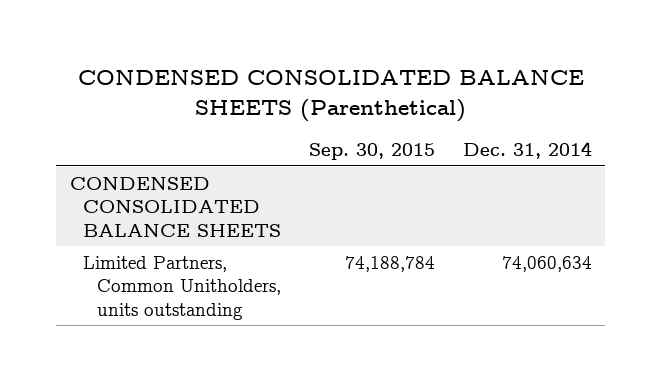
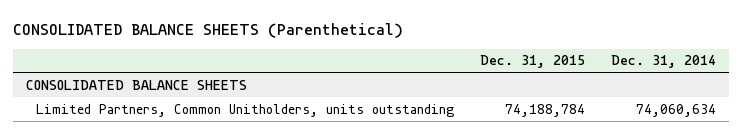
[77,70,584,122] CONDENSED CONSOLIDATED BALANCE SHEETS (Parenthetical) -> [13,22,404,38] CONSOLIDATED BALANCE SHEETS (Parenthetical)
[308,143,435,161] Sep. 30, 2015 -> none
none -> [480,55,586,69] Dec. 31, 2015
[69,176,282,237] CONDENSED CONSOLIDATED BALANCE SHEETS -> [26,79,248,90] CONSOLIDATED BALANCE SHEETS

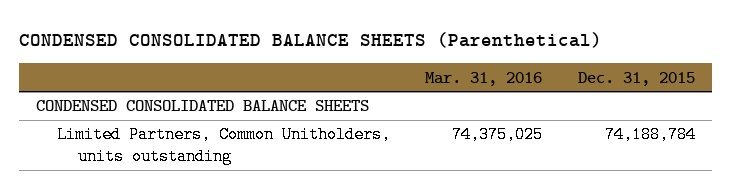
[13,22,404,38] CONSOLIDATED BALANCE SHEETS (Parenthetical) -> [18,32,602,49] CONDENSED CONSOLIDATED BALANCE SHEETS (Parenthetical)
[611,55,717,69] Dec. 31, 2014 -> none
none -> [425,71,543,86] Mar. 31, 2016
[26,79,248,90] CONSOLIDATED BALANCE SHEETS -> [36,100,370,112] CONDENSED CONSOLIDATED BALANCE SHEETS

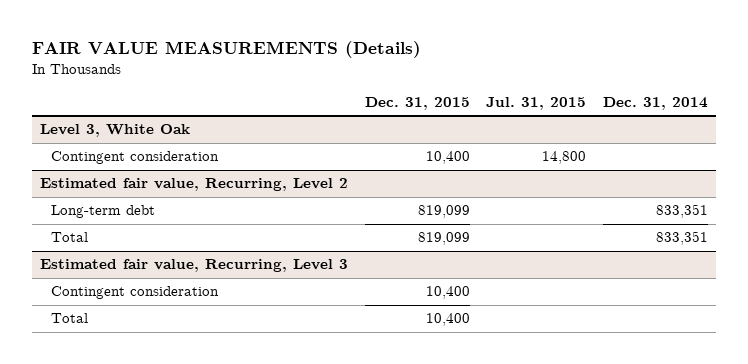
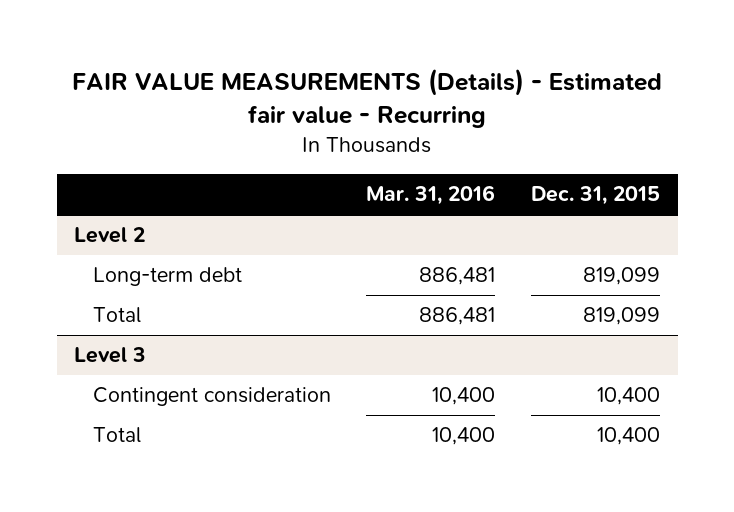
[32,41,422,59] FAIR VALUE MEASUREMENTS (Details) -> [72,68,663,129] FAIR VALUE MEASUREMENTS (Details) - Estimated fair value - Recurring
[486,96,587,110] Jul. 31, 2015 -> none
[602,96,708,110] Dec. 31, 2014 -> none
none -> [366,185,496,206] Mar. 31, 2016
[40,124,191,138] Level 3, White Oak -> none
[51,151,220,165] Contingent consideration -> none
[40,178,349,192] Estimated fair value, Recurring, Level 2 -> none
none -> [74,227,146,244] Level 2
[40,259,349,273] Estimated fair value, Recurring, Level 3 -> none
none -> [74,347,147,364] Level 3

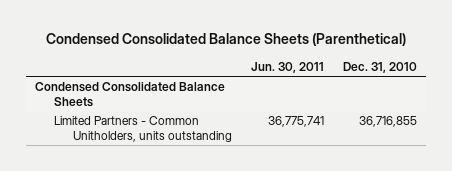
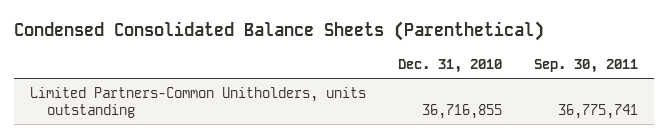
[251,61,325,73] Jun. 30, 2011 -> none
none -> [533,59,638,74] Sep. 30, 2011
[34,82,225,107] Condensed Consolidated Balance Sheets -> none
[54,116,233,142] Limited Partners - Common Unitholders, units outstanding -> [29,87,366,118] Limited Partners-Common Unitholders, units outstanding

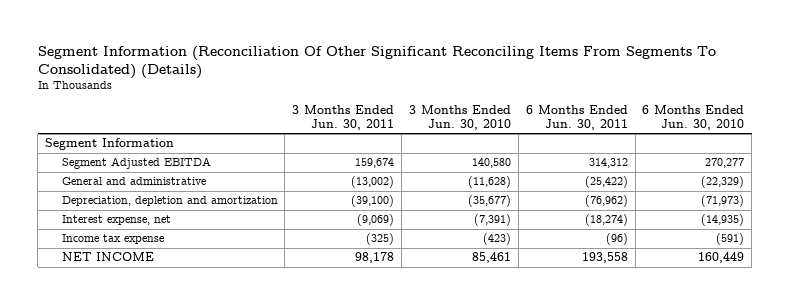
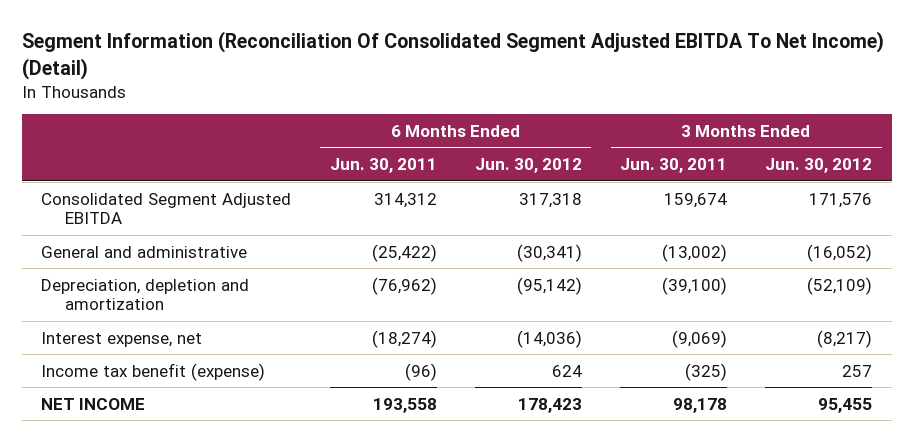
[37,45,716,79] Segment Information (Reconciliation Of Other Significant Reconciling Items From Segments To Consolidated) (Details) -> [22,31,885,80] Segment Information (Reconciliation Of Consolidated Segment Adjusted EBITDA To Net Income) (Detail)
[408,105,511,130] 3 Months Ended Jun. 30, 2010 -> none
[642,105,745,130] 6 Months Ended Jun. 30, 2010 -> none
none -> [474,158,582,174] Jun. 30, 2012
none -> [765,158,873,174] Jun. 30, 2012
[44,138,174,151] Segment Information -> none
[61,157,211,170] Segment Adjusted EBITDA -> [41,192,292,225] Consolidated Segment Adjusted EBITDA
[61,234,164,245] Income tax expense -> [41,362,266,381] Income tax benefit (expense)

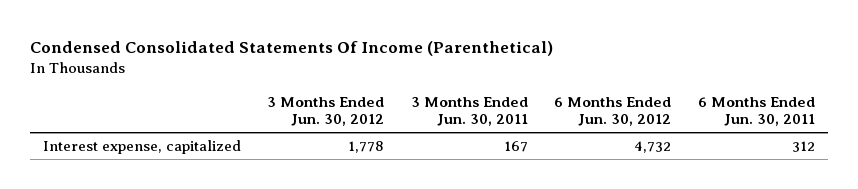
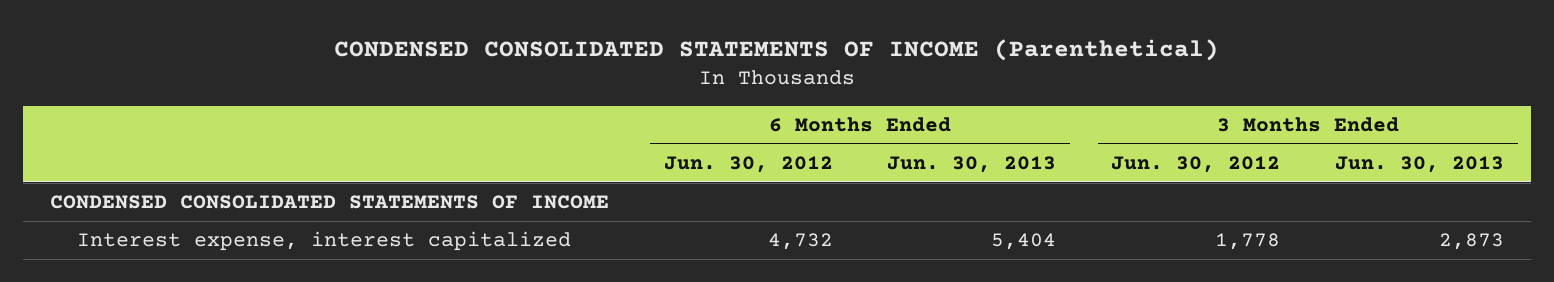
[29,41,553,57] Condensed Consolidated Statements Of Income (Parenthetical) -> [333,38,1219,61] CONDENSED CONSOLIDATED STATEMENTS OF INCOME (Parenthetical)
[410,96,528,127] 3 Months Ended Jun. 30, 2011 -> none
[697,96,815,127] 6 Months Ended Jun. 30, 2011 -> none
none -> [887,155,1057,173] Jun. 30, 2013
none -> [1334,155,1504,173] Jun. 30, 2013
none -> [49,195,609,210] CONDENSED CONSOLIDATED STATEMENTS OF INCOME
[43,140,242,155] Interest expense, capitalized -> [76,231,571,252] Interest expense, interest capitalized

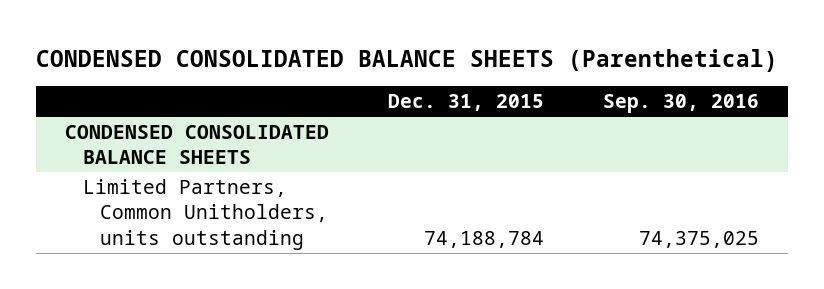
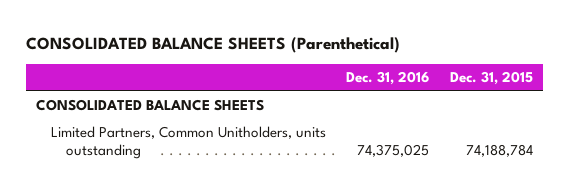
[35,48,778,72] CONDENSED CONSOLIDATED BALANCE SHEETS (Parenthetical) -> [25,36,400,53] CONSOLIDATED BALANCE SHEETS (Parenthetical)
[602,94,759,114] Sep. 30, 2016 -> none
none -> [346,71,430,86] Dec. 31, 2016
[65,125,330,165] CONDENSED CONSOLIDATED BALANCE SHEETS -> [36,99,265,112] CONSOLIDATED BALANCE SHEETS

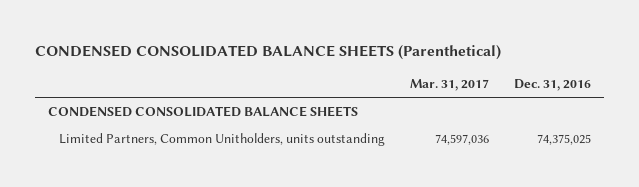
[25,36,400,53] CONSOLIDATED BALANCE SHEETS (Parenthetical) -> [35,45,502,61] CONDENSED CONSOLIDATED BALANCE SHEETS (Parenthetical)
[449,71,533,86] Dec. 31, 2015 -> none
none -> [409,79,489,92] Mar. 31, 2017
[36,99,265,112] CONSOLIDATED BALANCE SHEETS -> [47,105,358,117] CONDENSED CONSOLIDATED BALANCE SHEETS

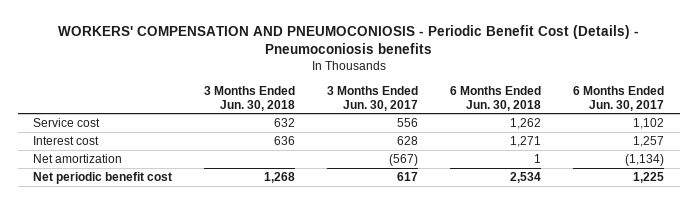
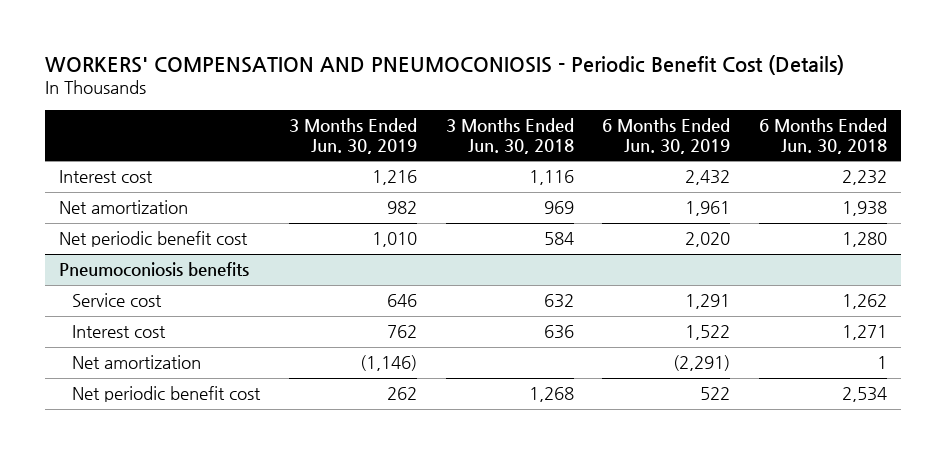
[57,24,639,55] WORKERS' COMPENSATION AND PNEUMOCONIOSIS - Periodic Benefit Cost (Details) - Pneumoconiosis benefits -> [44,54,844,75] WORKERS' COMPENSATION AND PNEUMOCONIOSIS - Periodic Benefit Cost (Details)
[327,85,419,111] 3 Months Ended Jun. 30, 2017 -> none
[573,85,665,111] 6 Months Ended Jun. 30, 2017 -> none
none -> [288,118,417,154] 3 Months Ended Jun. 30, 2019
none -> [602,118,731,154] 6 Months Ended Jun. 30, 2019
none -> [58,170,153,184] Interest cost
none -> [58,200,188,215] Net amortization
none -> [58,231,248,248] Net periodic benefit cost
none -> [58,262,249,278] Pneumoconiosis benefits

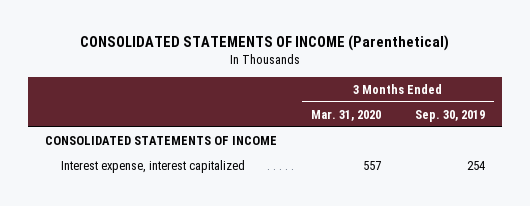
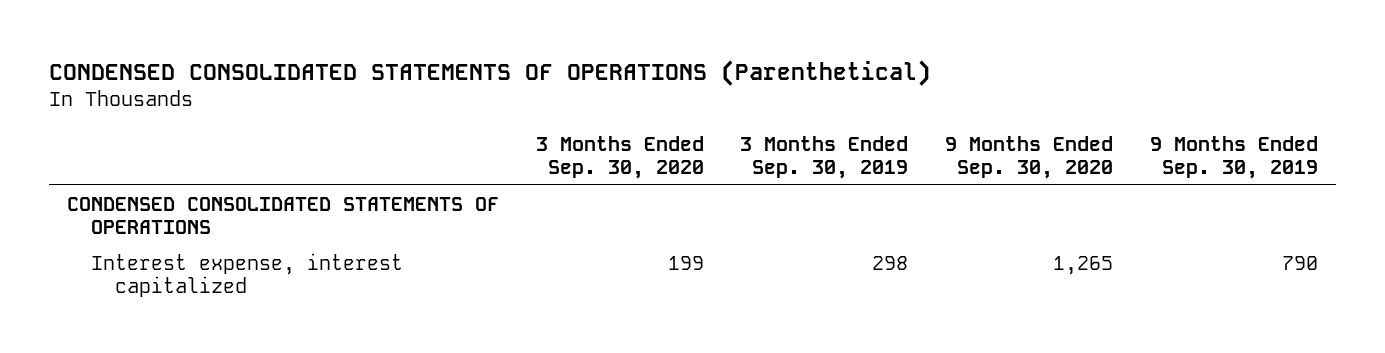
[79,35,449,52] CONSOLIDATED STATEMENTS OF INCOME (Parenthetical) -> [48,59,931,86] CONDENSED CONSOLIDATED STATEMENTS OF OPERATIONS (Parenthetical)
[310,109,381,121] Mar. 31, 2020 -> none
none -> [535,136,704,179] 3 Months Ended Sep. 30, 2020
none -> [944,136,1113,179] 9 Months Ended Sep. 30, 2020
none -> [1149,136,1318,179] 9 Months Ended Sep. 30, 2019
[44,135,277,145] CONSOLIDATED STATEMENTS OF INCOME -> [67,196,500,234] CONDENSED CONSOLIDATED STATEMENTS OF OPERATIONS
[467,160,486,170] 254 -> [872,255,909,270] 298

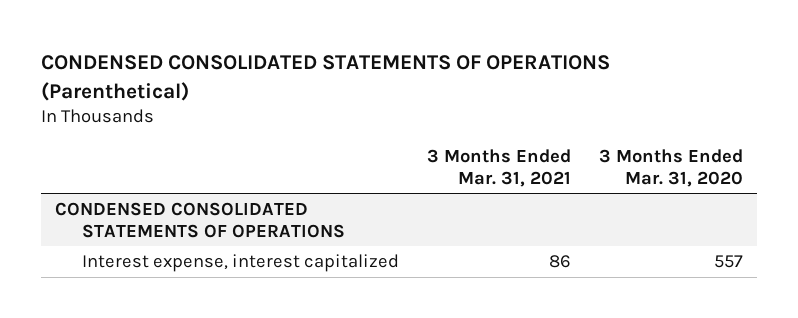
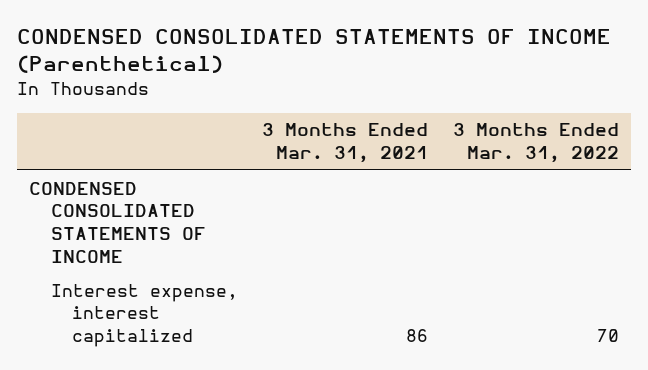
[40,55,610,101] CONDENSED CONSOLIDATED STATEMENTS OF OPERATIONS (Parenthetical) -> [16,28,611,74] CONDENSED CONSOLIDATED STATEMENTS OF INCOME (Parenthetical)
[598,148,743,187] 3 Months Ended Mar. 31, 2020 -> none
none -> [452,123,619,164] 3 Months Ended Mar. 31, 2022
[54,202,345,238] CONDENSED CONSOLIDATED STATEMENTS OF OPERATIONS -> [28,181,206,263] CONDENSED CONSOLIDATED STATEMENTS OF INCOME

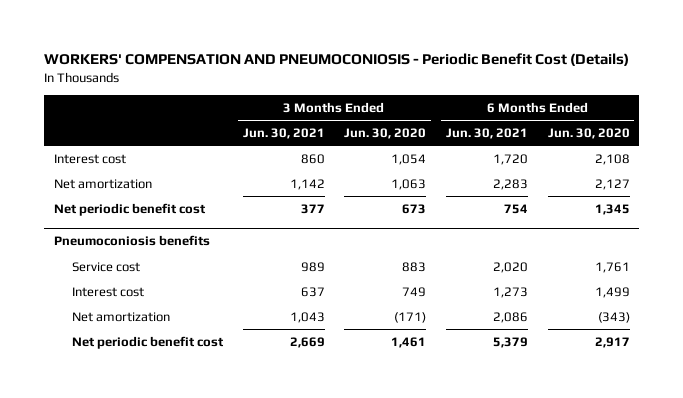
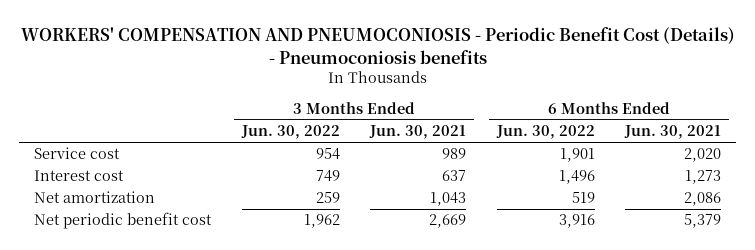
[43,53,629,67] WORKERS' COMPENSATION AND PNEUMOCONIOSIS - Periodic Benefit Cost (Details) -> [20,27,735,64] WORKERS' COMPENSATION AND PNEUMOCONIOSIS - Periodic Benefit Cost (Details) - Pneumoconiosis benefits
[344,127,427,139] Jun. 30, 2020 -> none
[547,127,630,139] Jun. 30, 2020 -> none
none -> [240,125,340,140] Jun. 30, 2022
none -> [495,125,595,140] Jun. 30, 2022
[53,153,126,164] Interest cost -> none
[53,178,152,189] Net amortization -> none
[53,202,206,216] Net periodic benefit cost -> none
[53,235,210,247] Pneumoconiosis benefits -> none

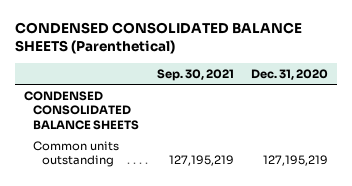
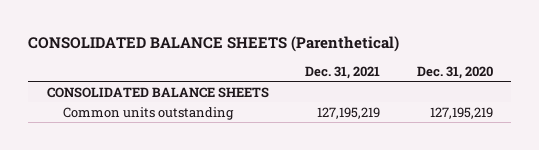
[15,22,303,55] CONDENSED CONSOLIDATED BALANCE SHEETS (Parenthetical) -> [28,36,400,53] CONSOLIDATED BALANCE SHEETS (Parenthetical)
[156,68,234,81] Sep. 30, 2021 -> none
none -> [305,65,381,79] Dec. 31, 2021
[24,90,140,130] CONDENSED CONSOLIDATED BALANCE SHEETS -> [46,86,269,98] CONSOLIDATED BALANCE SHEETS

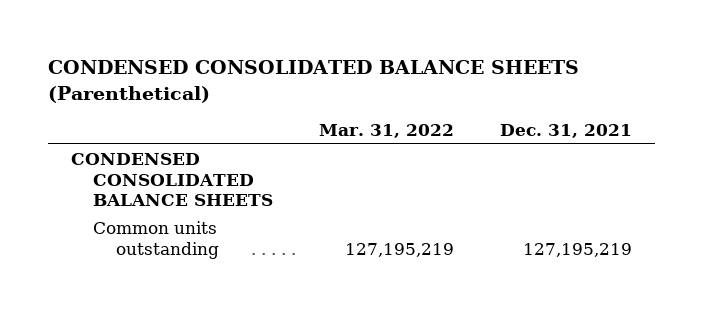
[28,36,400,53] CONSOLIDATED BALANCE SHEETS (Parenthetical) -> [47,59,579,103] CONDENSED CONSOLIDATED BALANCE SHEETS (Parenthetical)
[416,65,493,79] Dec. 31, 2020 -> none
none -> [318,124,454,139] Mar. 31, 2022
[46,86,269,98] CONSOLIDATED BALANCE SHEETS -> [70,152,274,207] CONDENSED CONSOLIDATED BALANCE SHEETS

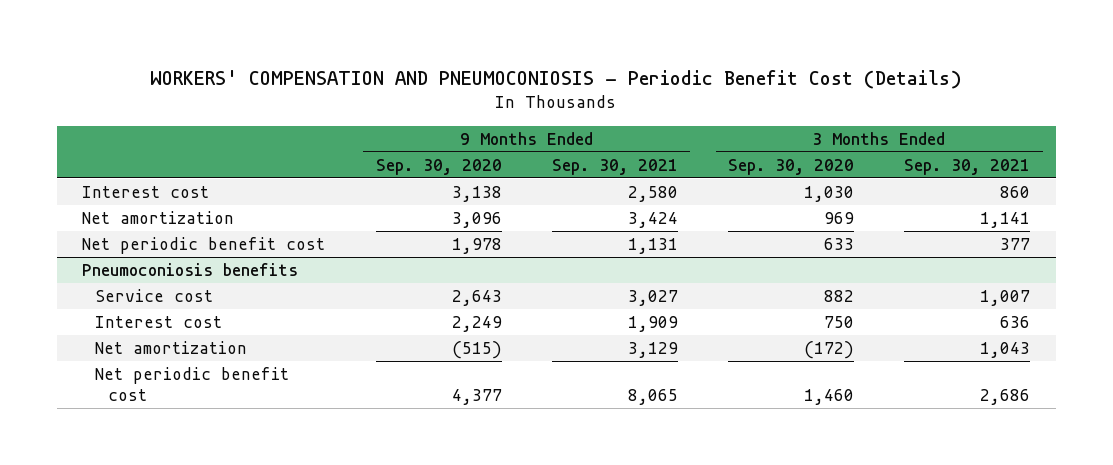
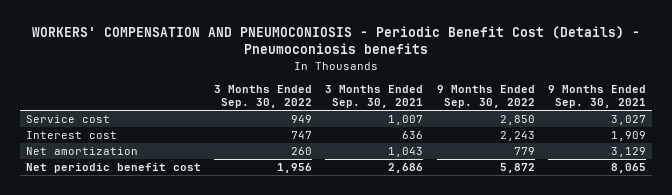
[150,69,963,89] WORKERS' COMPENSATION AND PNEUMOCONIOSIS - Periodic Benefit Cost (Details) -> [31,26,640,55] WORKERS' COMPENSATION AND PNEUMOCONIOSIS - Periodic Benefit Cost (Details) - Pneumoconiosis benefits
[375,158,502,175] Sep. 30, 2020 -> none
[728,158,855,175] Sep. 30, 2020 -> none
none -> [214,85,313,109] 3 Months Ended Sep. 30, 2022
none -> [436,85,535,109] 9 Months Ended Sep. 30, 2022
[82,186,210,199] Interest cost -> none
[82,211,235,225] Net amortization -> none
[82,237,326,255] Net periodic benefit cost -> none
[82,263,299,277] Pneumoconiosis benefits -> none

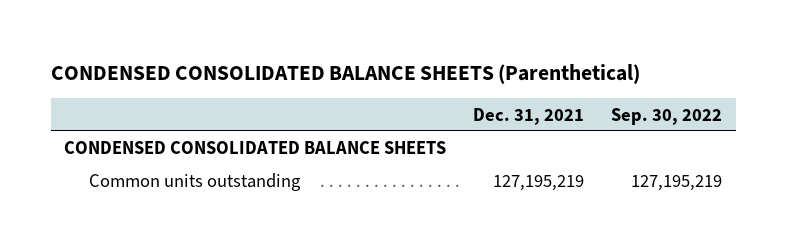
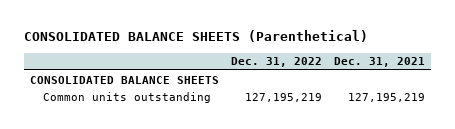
[51,63,641,84] CONDENSED CONSOLIDATED BALANCE SHEETS (Parenthetical) -> [23,30,368,43] CONSOLIDATED BALANCE SHEETS (Parenthetical)
[611,107,723,125] Sep. 30, 2022 -> none
none -> [231,57,323,68] Dec. 31, 2022
[64,141,447,155] CONDENSED CONSOLIDATED BALANCE SHEETS -> [29,75,219,84] CONSOLIDATED BALANCE SHEETS

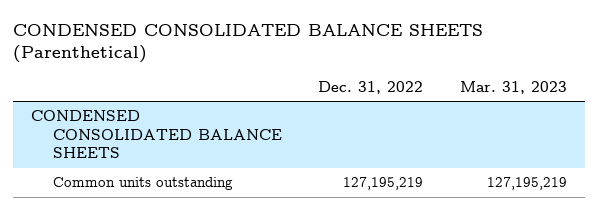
[23,30,368,43] CONSOLIDATED BALANCE SHEETS (Parenthetical) -> [13,23,484,64] CONDENSED CONSOLIDATED BALANCE SHEETS (Parenthetical)
[334,57,426,68] Dec. 31, 2021 -> none
none -> [459,80,567,94] Mar. 31, 2023
[29,75,219,84] CONSOLIDATED BALANCE SHEETS -> [31,110,283,159] CONDENSED CONSOLIDATED BALANCE SHEETS

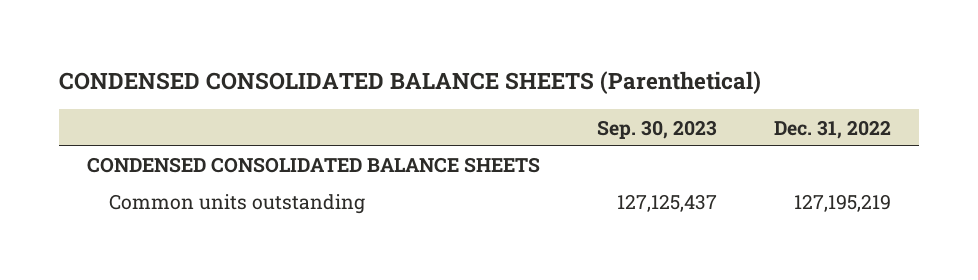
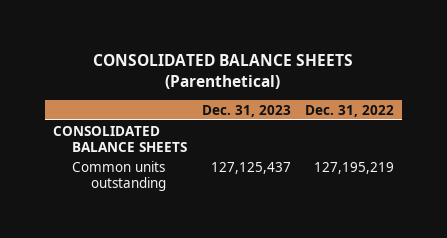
[58,71,761,95] CONDENSED CONSOLIDATED BALANCE SHEETS (Parenthetical) -> [93,54,354,89] CONSOLIDATED BALANCE SHEETS (Parenthetical)
[596,119,717,139] Sep. 30, 2023 -> none
none -> [201,104,291,117] Dec. 31, 2023
[87,157,541,174] CONDENSED CONSOLIDATED BALANCE SHEETS -> [52,125,188,152] CONSOLIDATED BALANCE SHEETS

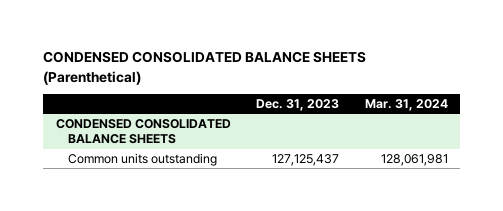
[93,54,354,89] CONSOLIDATED BALANCE SHEETS (Parenthetical) -> [43,51,367,85] CONDENSED CONSOLIDATED BALANCE SHEETS (Parenthetical)
[305,104,395,117] Dec. 31, 2022 -> none
none -> [364,98,448,111] Mar. 31, 2024
[52,125,188,152] CONSOLIDATED BALANCE SHEETS -> [55,118,231,145] CONDENSED CONSOLIDATED BALANCE SHEETS

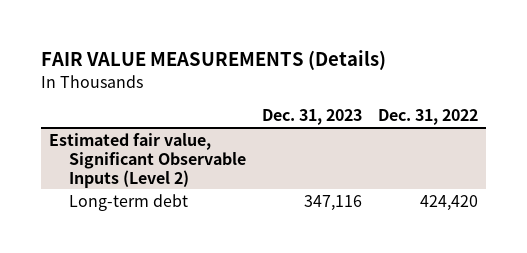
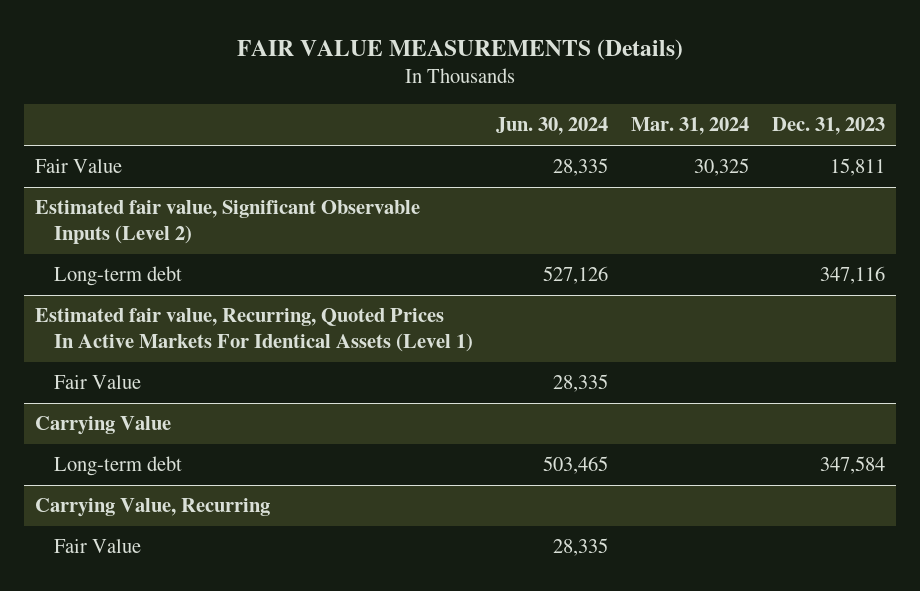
[378,109,479,126] Dec. 31, 2022 -> none
none -> [496,117,609,136] Jun. 30, 2024
none -> [631,117,750,136] Mar. 31, 2024
none -> [35,159,123,174] Fair Value
none -> [35,308,474,353] Estimated fair value, Recurring, Quoted Prices In Active Markets For Identical Assets (Level 1)
none -> [54,375,142,390] Fair Value
none -> [35,416,172,436] Carrying Value
none -> [54,456,183,477] Long-term debt
none -> [35,498,271,518] Carrying Value, Recurring
none -> [54,539,142,554] Fair Value

